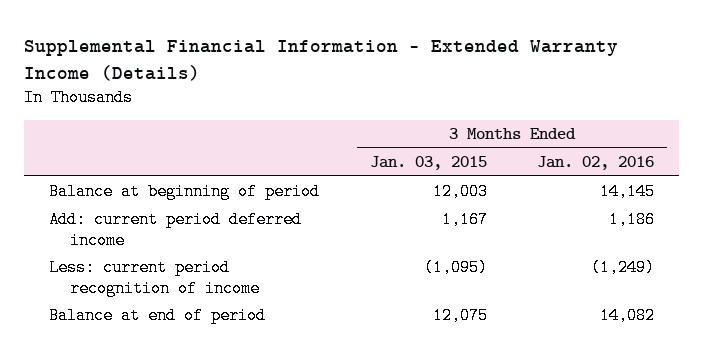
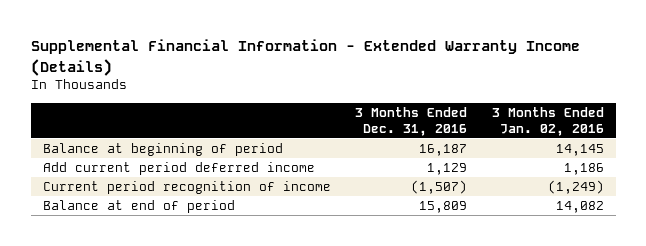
[369,156,487,171] Jan. 03, 2015 -> none
none -> [355,106,468,136] 3 Months Ended Dec. 31, 2016
[49,211,303,249] Add: current period deferred income -> [42,162,315,176] Add current period deferred income
[49,259,260,297] Less: current period recognition of income -> [42,181,331,195] Current period recognition of income

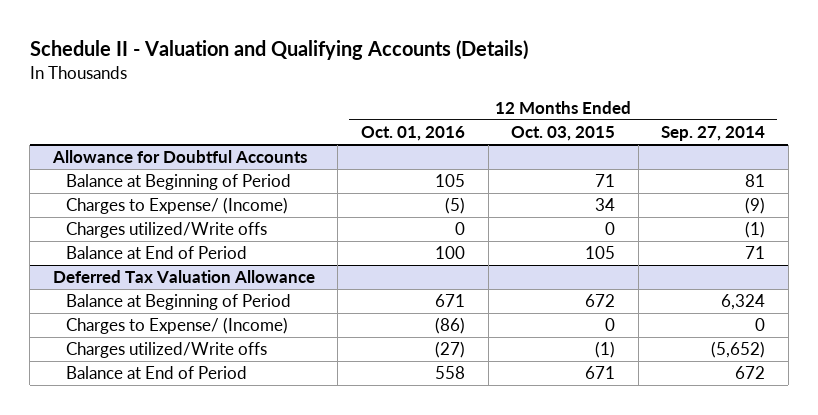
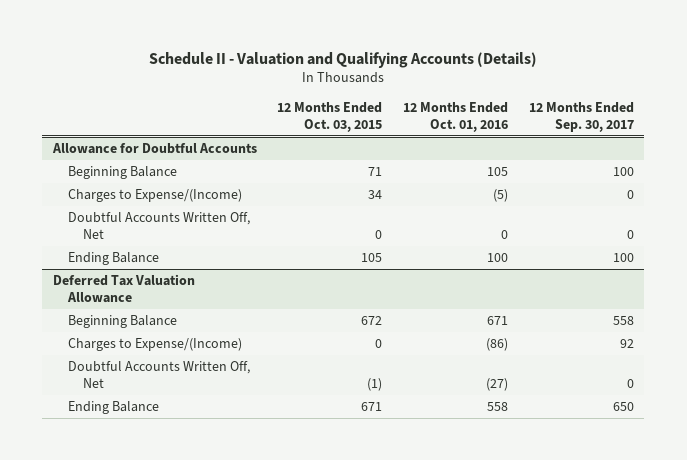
[661,126,766,142] Sep. 27, 2014 -> none
none -> [528,102,634,132] 12 Months Ended Sep. 30, 2017
[65,174,291,191] Balance at Beginning of Period -> [67,166,177,180] Beginning Balance
[65,197,288,215] Charges to Expense/ (Income) -> [67,189,242,203] Charges to Expense/(Income)
[65,222,267,239] Charges utilized/Write offs -> [67,212,250,239] Doubtful Accounts Written Off, Net
[65,246,247,260] Balance at End of Period -> [67,252,159,266] Ending Balance
[65,294,291,311] Balance at Beginning of Period -> [67,315,177,329] Beginning Balance
[65,317,288,335] Charges to Expense/ (Income) -> [67,338,242,352] Charges to Expense/(Income)
[65,342,267,359] Charges utilized/Write offs -> [67,361,250,388] Doubtful Accounts Written Off, Net
[65,366,247,380] Balance at End of Period -> [67,401,159,415] Ending Balance

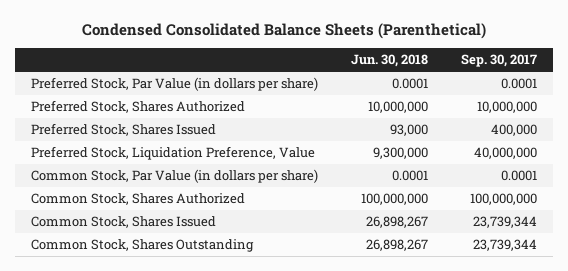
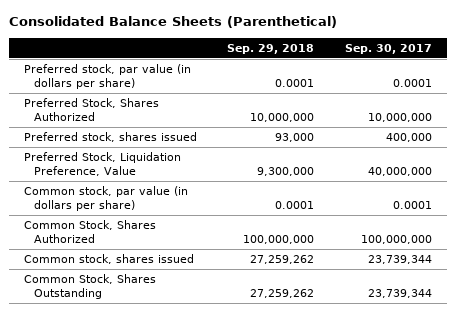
[81,23,486,40] Condensed Consolidated Balance Sheets (Parenthetical) -> [9,16,338,29] Consolidated Balance Sheets (Parenthetical)
[350,54,428,68] Jun. 30, 2018 -> none
none -> [227,43,315,54] Sep. 29, 2018
[31,77,319,92] Preferred Stock, Par Value (in dollars per share) -> [24,64,192,90] Preferred stock, par value (in dollars per share)
[31,123,217,137] Preferred Stock, Shares Issued -> [24,132,198,143] Preferred stock, shares issued
[31,169,319,184] Common Stock, Par Value (in dollars per share) -> [24,186,189,212] Common stock, par value (in dollars per share)
[31,216,217,229] Common Stock, Shares Issued -> [24,254,195,265] Common stock, shares issued

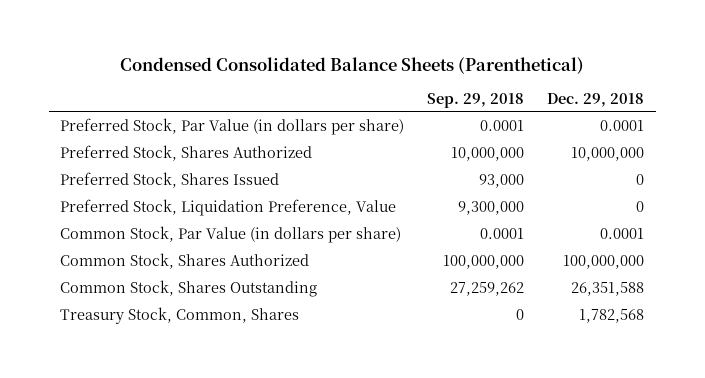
[9,16,338,29] Consolidated Balance Sheets (Parenthetical) -> [120,56,585,74] Condensed Consolidated Balance Sheets (Parenthetical)
[344,43,432,54] Sep. 30, 2017 -> none
none -> [547,92,645,107] Dec. 29, 2018
[24,64,192,90] Preferred stock, par value (in dollars per share) -> [60,118,405,136] Preferred Stock, Par Value (in dollars per share)
[24,132,198,143] Preferred stock, shares issued -> [60,172,280,189] Preferred Stock, Shares Issued
[24,186,189,212] Common stock, par value (in dollars per share) -> [60,226,402,244] Common Stock, Par Value (in dollars per share)
[24,254,195,265] Common stock, shares issued -> none
none -> [60,307,300,325] Treasury Stock, Common, Shares

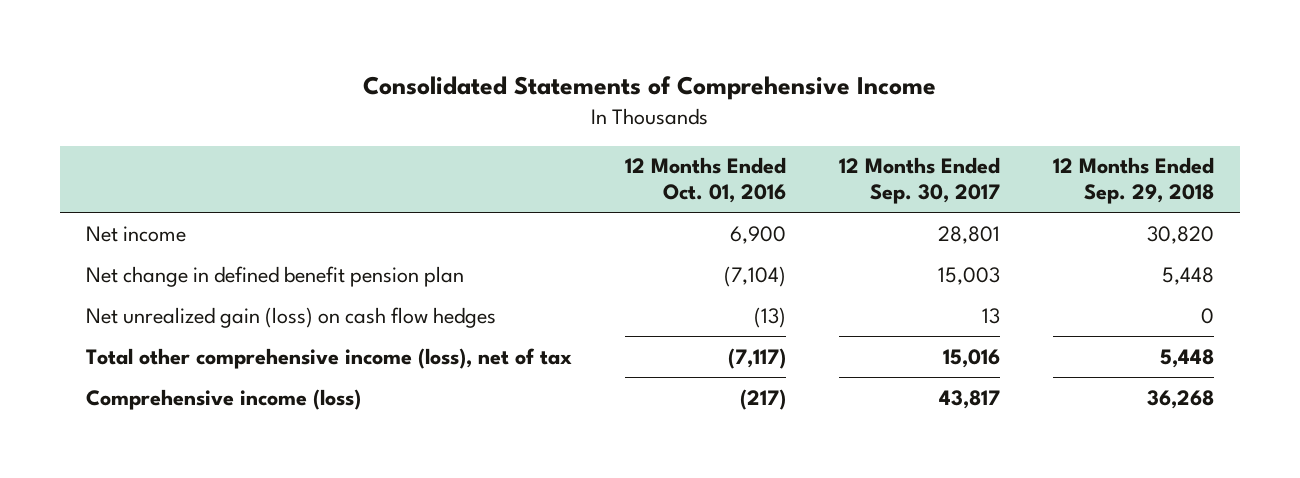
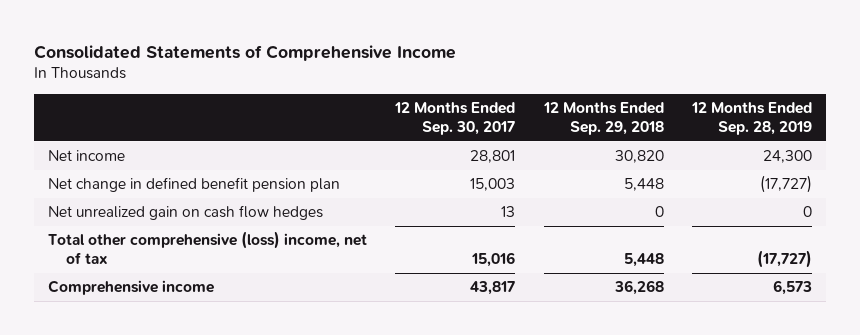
[625,157,787,204] 12 Months Ended Oct. 01, 2016 -> none
none -> [690,101,812,136] 12 Months Ended Sep. 28, 2019
[86,306,497,328] Net unrealized gain (loss) on cash flow hedges -> [48,205,324,221] Net unrealized gain on cash flow hedges
[86,347,573,369] Total other comprehensive income (loss), net of tax -> [48,231,368,265] Total other comprehensive (loss) income, net of tax
[86,388,362,410] Comprehensive income (loss) -> [48,280,215,296] Comprehensive income

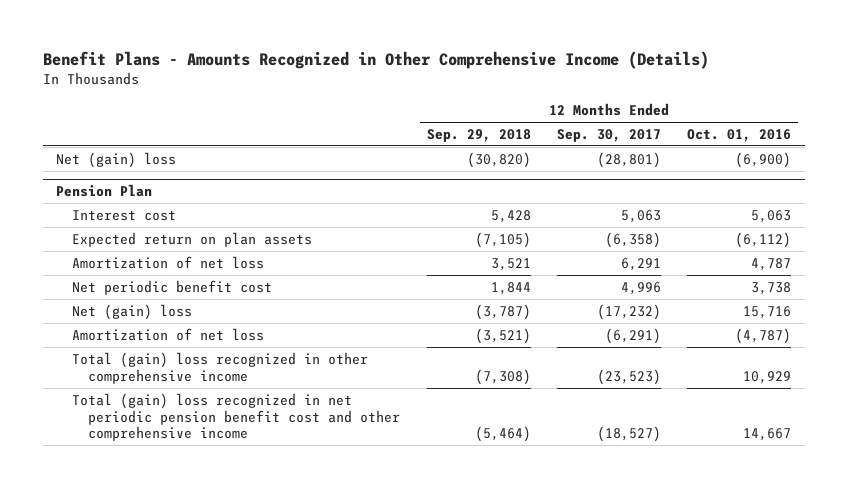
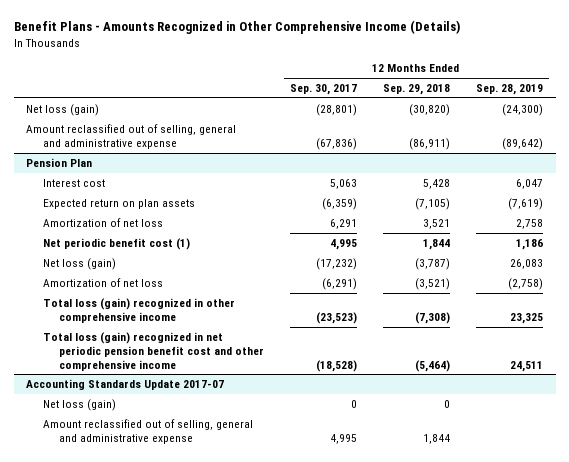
[687,129,792,143] Oct. 01, 2016 -> none
none -> [475,83,543,95] Sep. 28, 2019
[56,151,177,168] Net (gain) loss -> [26,103,100,116] Net loss (gain)
none -> [26,123,237,149] Amount reclassified out of selling, general and administrative expense
[605,231,662,248] (6,358) -> [322,197,358,210] (6,359)
[72,279,273,295] Net periodic benefit cost -> [42,237,190,250] Net periodic benefit cost (1)
[621,281,662,295] 4,996 -> [330,238,358,250] 4,995
[72,303,193,320] Net (gain) loss -> [42,257,116,270] Net loss (gain)
[72,351,369,384] Total (gain) loss recognized in other comprehensive income -> [42,297,235,323] Total loss (gain) recognized in other comprehensive income
[72,392,401,442] Total (gain) loss recognized in net periodic pension benefit cost and other comprehensive income -> [42,331,265,371] Total loss (gain) recognized in net periodic pension benefit cost and other comprehensive income
[597,426,662,443] (18,527) -> [316,359,358,372] (18,528)
none -> [26,378,225,390] Accounting Standards Update 2017-07
none -> [42,398,116,411] Net loss (gain)
none -> [42,418,253,444] Amount reclassified out of selling, general and administrative expense

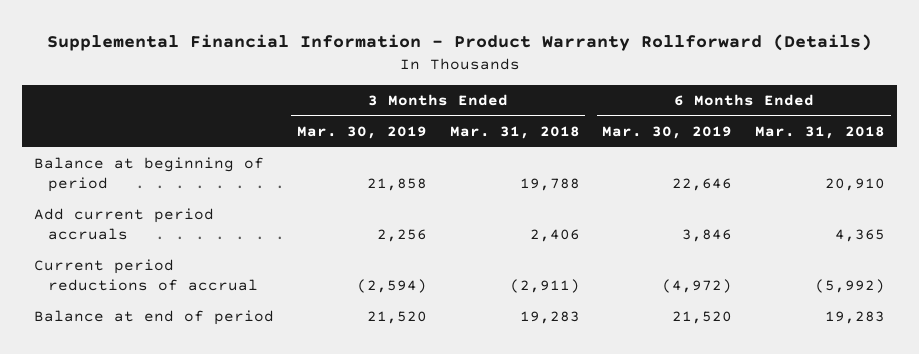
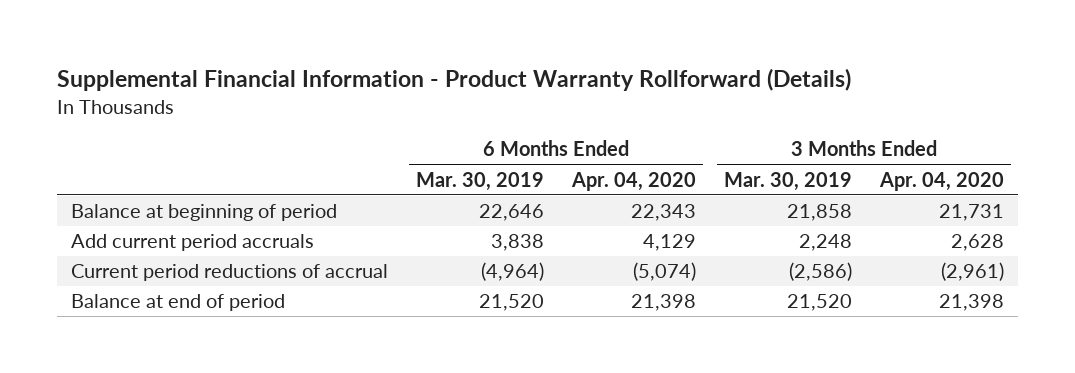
[449,126,580,140] Mar. 31, 2018 -> none
[755,126,886,140] Mar. 31, 2018 -> none
none -> [570,171,696,191] Apr. 04, 2020
none -> [878,171,1004,191] Apr. 04, 2020
[376,229,427,243] 2,256 -> [798,234,852,252] 2,248
[682,229,733,243] 3,846 -> [490,234,544,252] 3,838
[356,279,427,294] (2,594) -> [788,262,852,282] (2,586)
[662,279,733,294] (4,972) -> [480,262,544,282] (4,964)

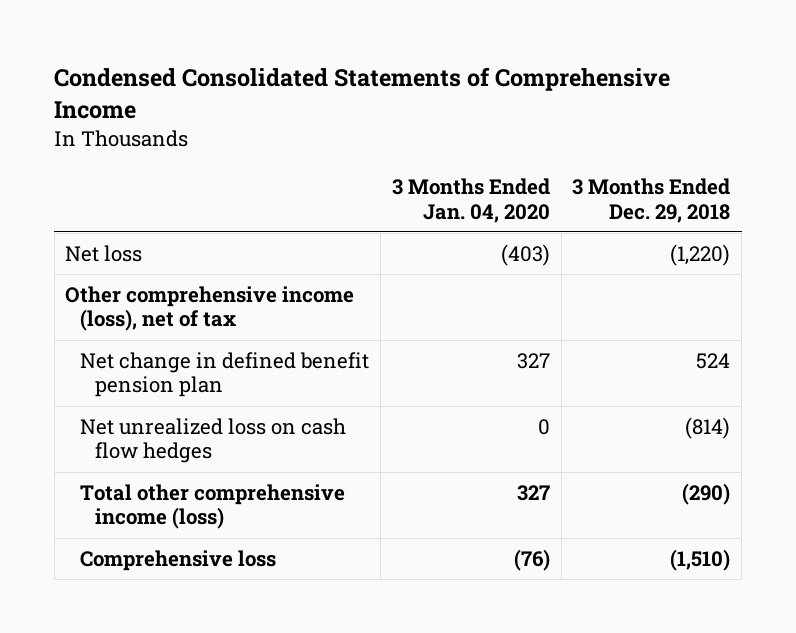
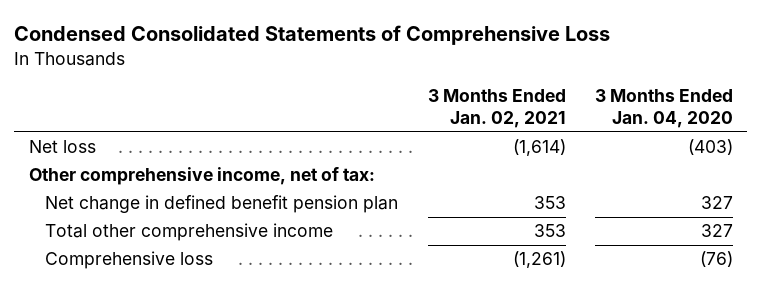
[54,66,671,119] Condensed Consolidated Statements of Comprehensive Income -> [14,25,611,46] Condensed Consolidated Statements of Comprehensive Loss
[572,177,731,223] 3 Months Ended Dec. 29, 2018 -> none
none -> [427,89,566,129] 3 Months Ended Jan. 02, 2021
[65,285,355,332] Other comprehensive income (loss), net of tax -> [28,167,375,186] Other comprehensive income, net of tax:
[79,417,346,464] Net unrealized loss on cash flow hedges -> none
[79,483,345,530] Total other comprehensive income (loss) -> [45,223,334,242] Total other comprehensive income

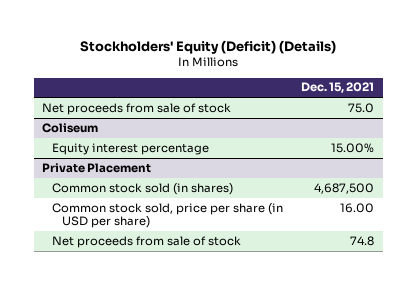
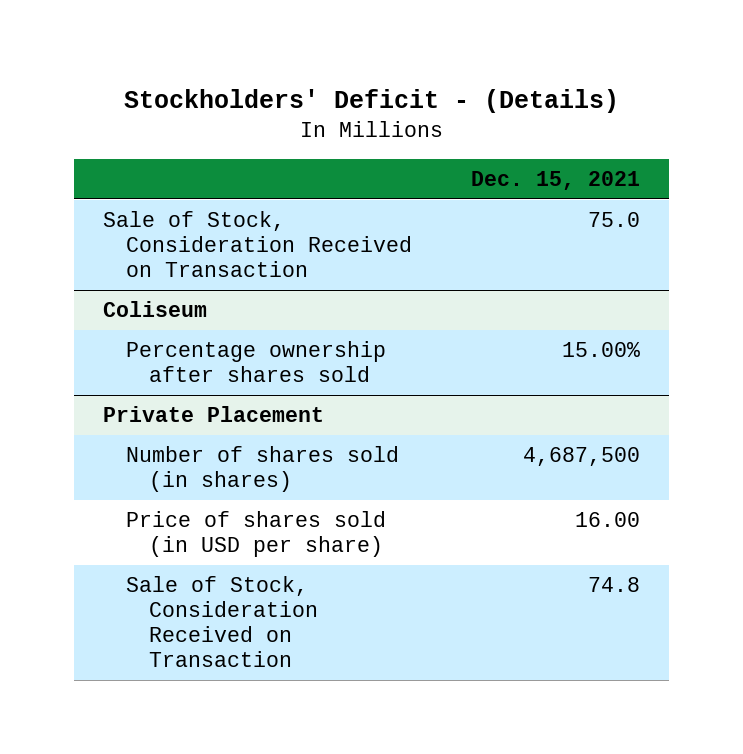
[80,40,337,55] Stockholders' Equity (Deficit) (Details) -> [123,88,619,113] Stockholders' Deficit - (Details)
[42,102,232,115] Net proceeds from sale of stock -> [103,211,413,278] Sale of Stock, Consideration Received on Transaction
[52,142,210,155] Equity interest percentage -> [126,341,387,383] Percentage ownership after shares sold
[52,182,234,195] Common stock sold (in shares) -> [126,446,400,493] Number of shares sold (in shares)
[52,202,284,229] Common stock sold, price per share (in USD per share) -> [126,511,387,558] Price of shares sold (in USD per share)
[52,235,242,248] Net proceeds from sale of stock -> [126,576,319,668] Sale of Stock, Consideration Received on Transaction

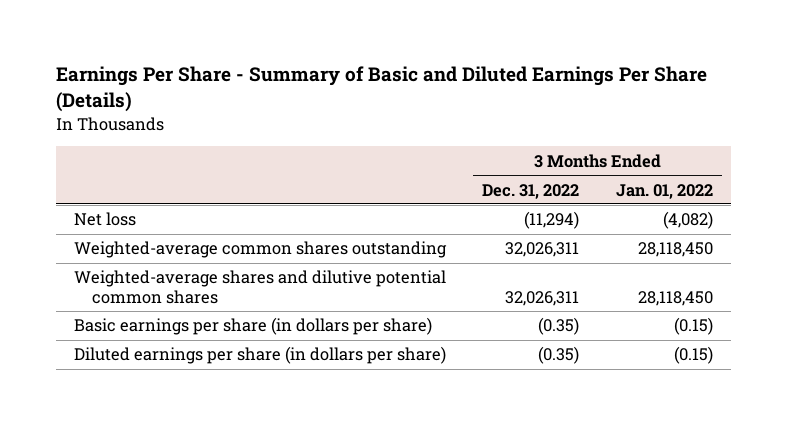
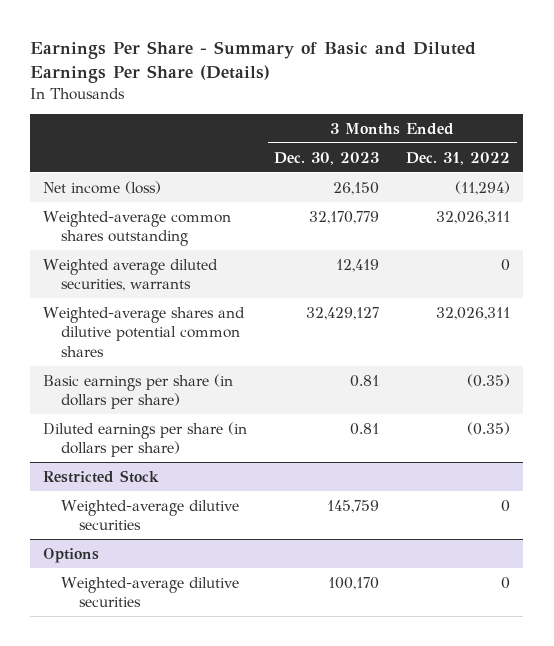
[615,183,713,199] Jan. 01, 2022 -> none
none -> [274,151,380,165] Dec. 30, 2023
[73,212,136,227] Net loss -> [43,180,162,194] Net income (loss)
none -> [43,258,219,292] Weighted average diluted securities, warrants
none -> [43,469,160,483] Restricted Stock
none -> [61,499,240,531] Weighted-average dilutive securities
none -> [43,547,100,563] Options
none -> [61,576,240,608] Weighted-average dilutive securities

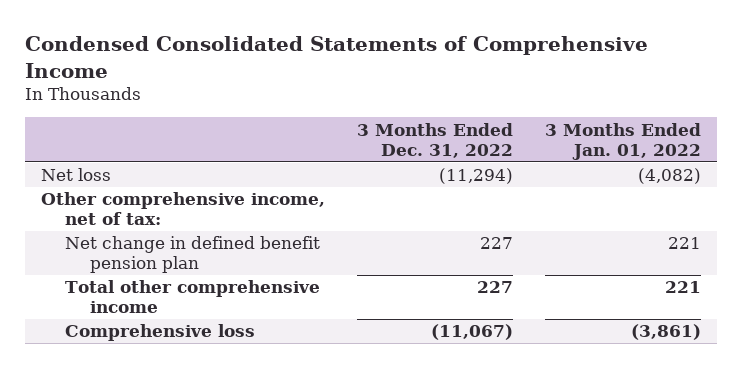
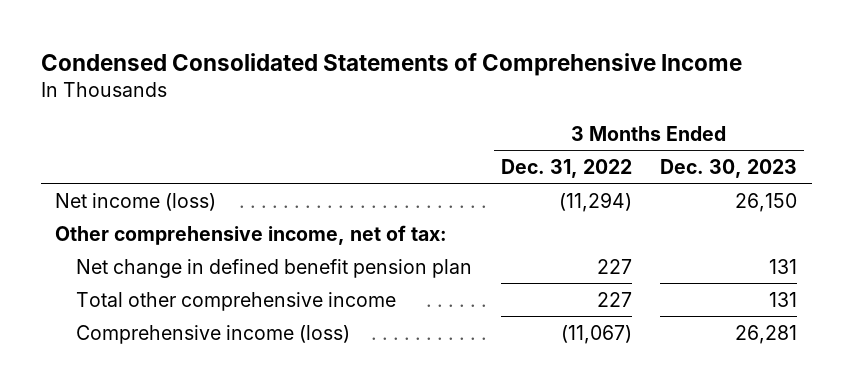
[544,122,701,160] 3 Months Ended Jan. 01, 2022 -> none
none -> [660,158,798,178] Dec. 30, 2023
[40,168,111,182] Net loss -> [54,192,216,211] Net income (loss)
[65,324,256,342] Comprehensive loss -> [76,324,351,344] Comprehensive income (loss)

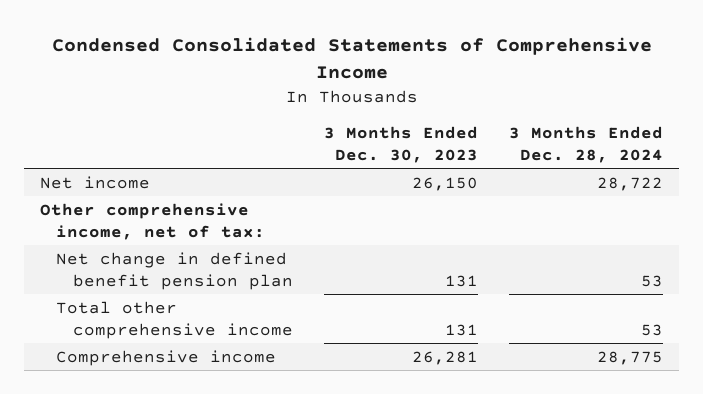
[500,158,632,178] Dec. 31, 2022 -> none
none -> [509,125,664,163] 3 Months Ended Dec. 28, 2024
[54,192,216,211] Net income (loss) -> [39,175,150,189] Net income
[76,324,351,344] Comprehensive income (loss) -> [56,349,277,366] Comprehensive income

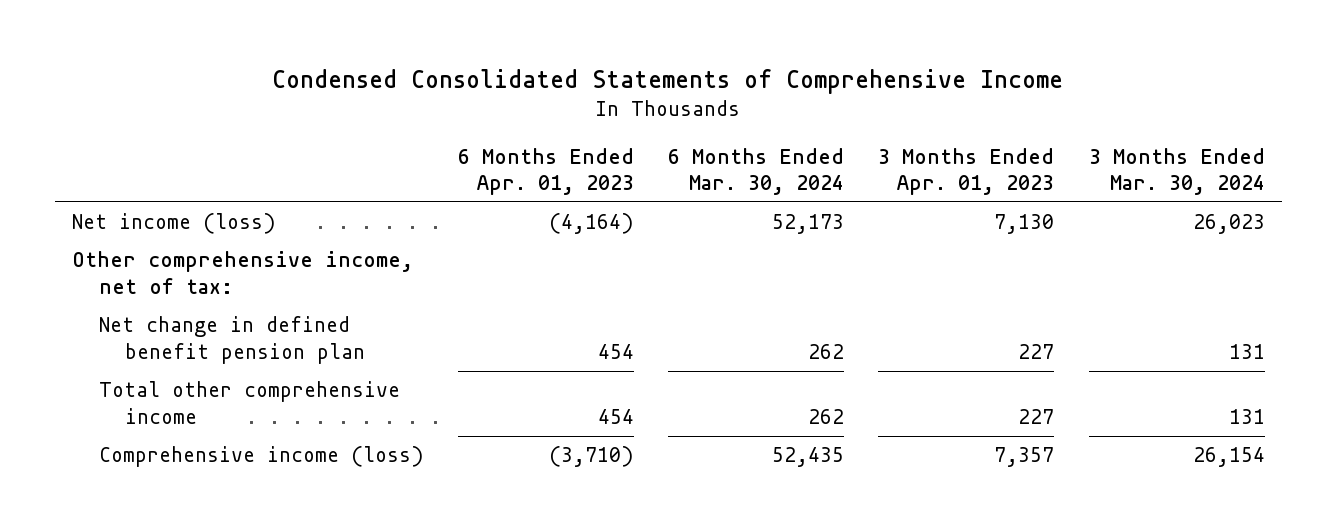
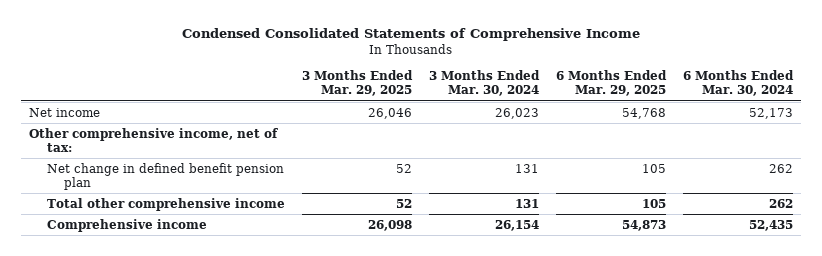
[457,147,634,196] 6 Months Ended Apr. 01, 2023 -> none
[878,147,1055,196] 3 Months Ended Apr. 01, 2023 -> none
none -> [301,70,413,97] 3 Months Ended Mar. 29, 2025
none -> [555,70,667,97] 6 Months Ended Mar. 29, 2025
[71,213,276,235] Net income (loss) -> [29,107,101,117] Net income
[98,446,424,468] Comprehensive income (loss) -> [46,218,207,232] Comprehensive income

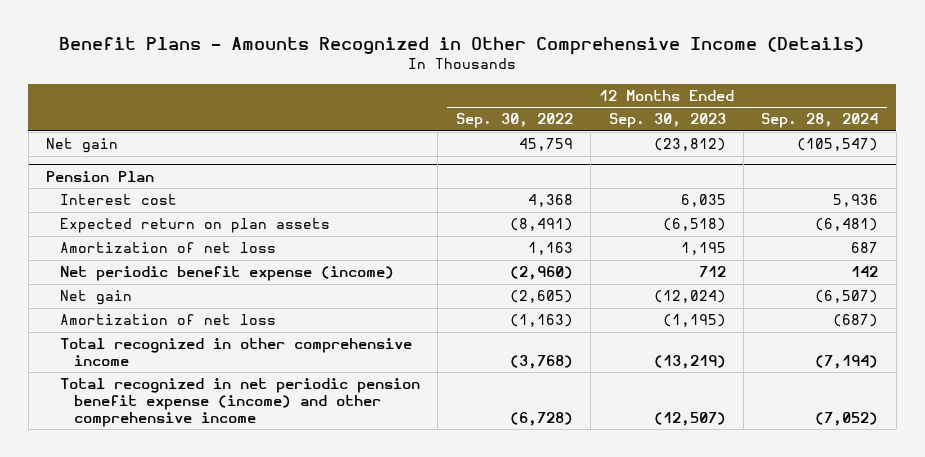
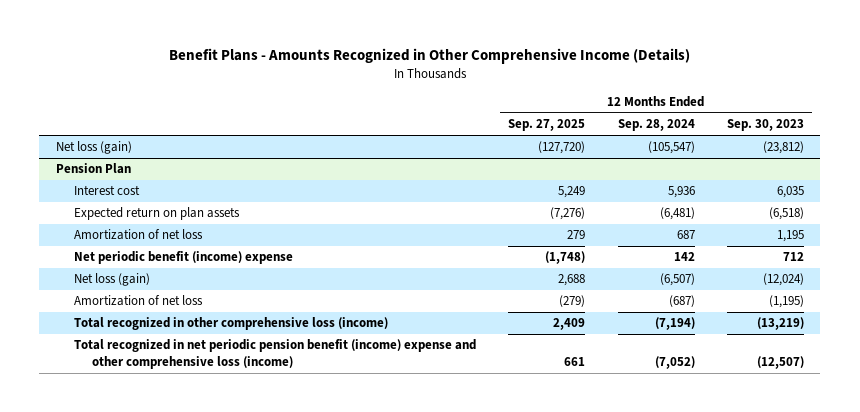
[455,113,573,129] Sep. 30, 2022 -> none
none -> [508,119,586,132] Sep. 27, 2025
[46,138,119,154] Net gain -> [55,141,132,155] Net loss (gain)
[60,266,395,282] Net periodic benefit expense (income) -> [73,251,293,265] Net periodic benefit (income) expense
[60,290,133,306] Net gain -> [73,273,150,287] Net loss (gain)
[60,338,413,366] Total recognized in other comprehensive income -> [73,317,388,331] Total recognized in other comprehensive loss (income)
[60,378,421,427] Total recognized in net periodic pension benefit expense (income) and other comprehensive income -> [73,339,476,370] Total recognized in net periodic pension benefit (income) expense and other comprehensive loss (income)

